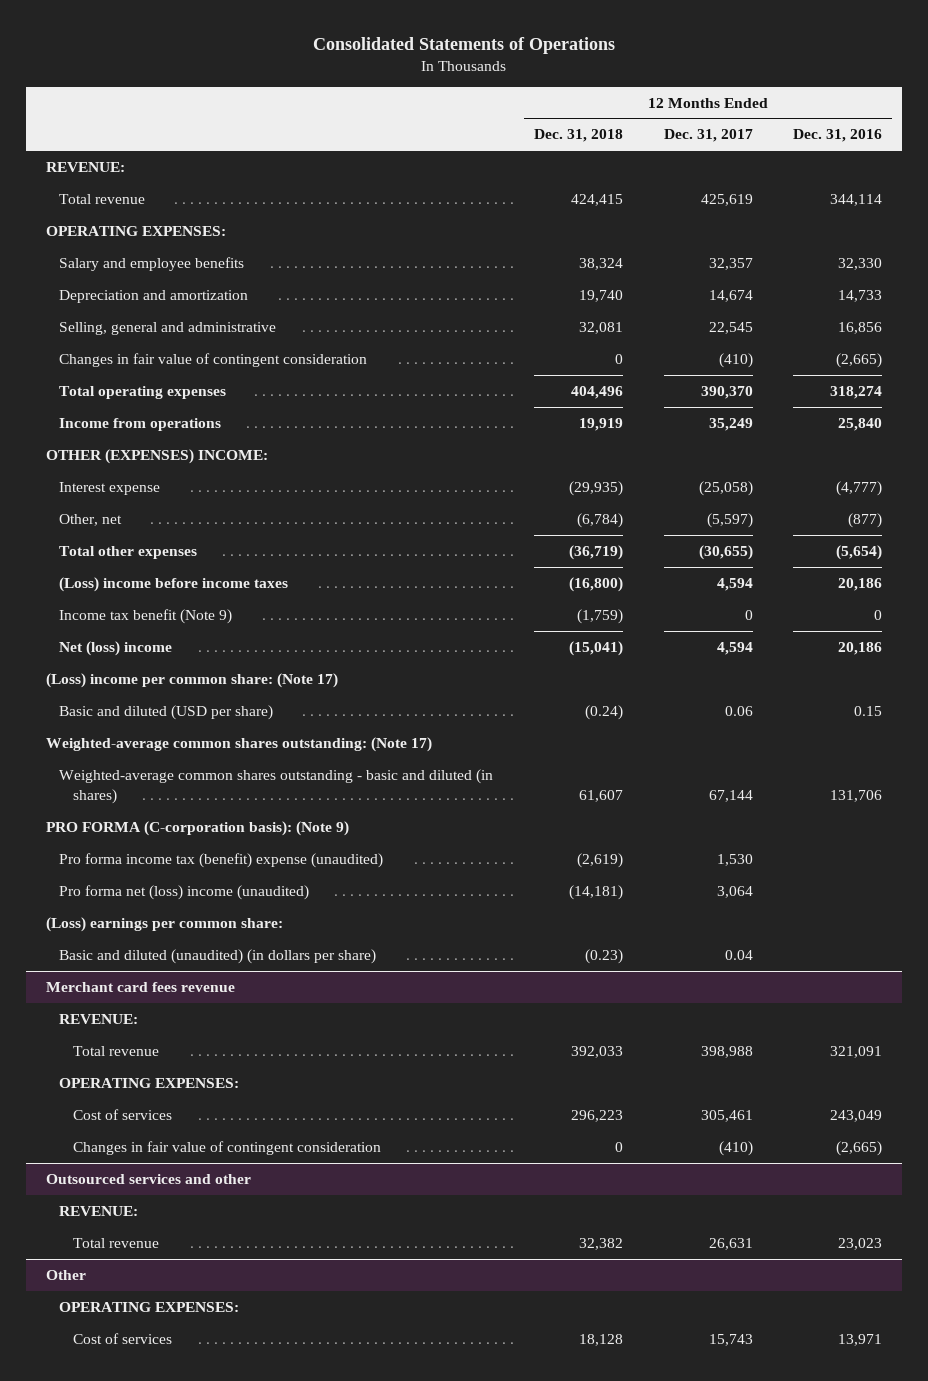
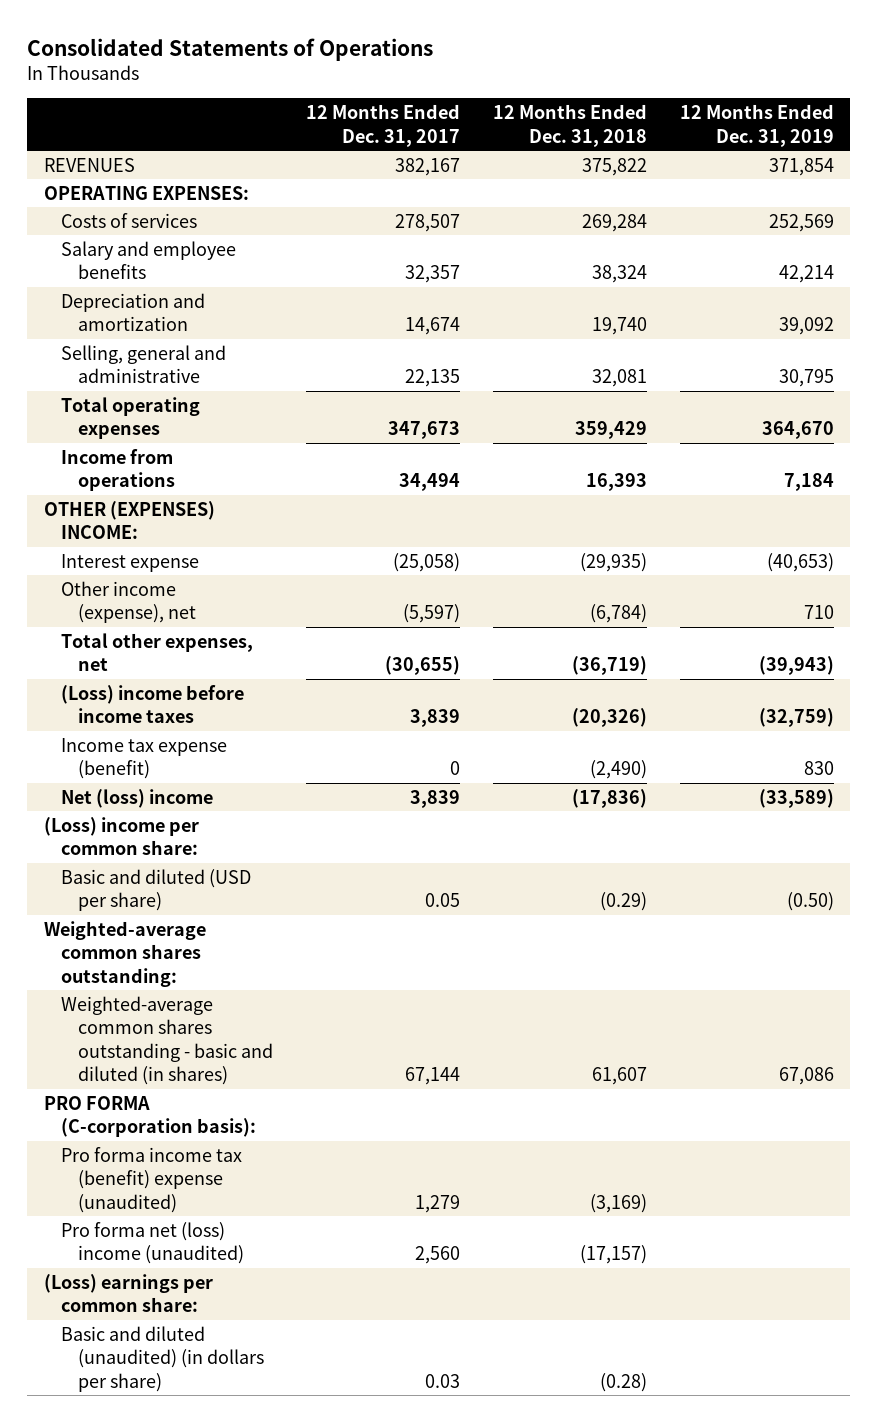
[793,129,883,143] Dec. 31, 2016 -> none
none -> [679,104,834,147] 12 Months Ended Dec. 31, 2019
[46,161,126,172] REVENUE: -> none
[59,193,146,204] Total revenue -> none
none -> [43,157,135,172] REVENUES
none -> [61,212,198,228] Costs of services
[59,352,368,367] Changes in fair value of contingent consideration -> none
[708,321,753,334] 22,545 -> [405,369,461,388] 22,135
[570,385,623,399] 404,496 -> [575,421,648,440] 359,429
[700,385,753,399] 390,370 -> [388,421,461,440] 347,673
[578,417,623,431] 19,919 -> [586,473,648,492] 16,393
[708,417,753,431] 35,249 -> [399,473,461,492] 34,494
[59,513,123,526] Other, net -> [61,580,197,624] Other income (expense), net
[59,545,198,559] Total other expenses -> [61,632,254,672] Total other expenses, net
[568,576,623,592] (16,800) -> [572,708,648,728] (20,326)
[716,577,753,591] 4,594 -> [410,709,461,728] 3,839
[59,608,233,624] Income tax benefit (Note 9) -> [61,737,228,780] Income tax expense (benefit)
[576,608,623,624] (1,759) -> [590,760,648,780] (2,490)
[568,640,623,656] (15,041) -> [572,788,648,808] (17,836)
[716,641,753,655] 4,594 -> [410,789,461,808] 3,839
[46,672,339,688] (Loss) income per common share: (Note 17) -> [43,816,199,856] (Loss) income per common share:
[584,704,623,720] (0.24) -> [600,892,648,912] (0.29)
[724,705,753,716] 0.06 -> [425,893,461,908] 0.05
[46,736,433,752] Weighted-average common shares outstanding: (Note 17) -> [43,920,206,987] Weighted-average common shares outstanding:
[46,820,350,836] PRO FORMA (C-corporation basis): (Note 9) -> [43,1095,257,1138] PRO FORMA (C-corporation basis):
[576,852,623,868] (2,619) -> [590,1193,648,1213] (3,169)
[716,853,753,866] 1,530 -> [415,1194,461,1213] 1,279
[568,884,623,900] (14,181) -> [580,1245,648,1265] (17,157)
[716,885,753,898] 3,064 -> [415,1246,461,1265] 2,560
[46,981,236,992] Merchant card fees revenue -> none
[59,1013,139,1024] REVENUE: -> none
[72,1045,159,1056] Total revenue -> none
[59,1077,240,1088] OPERATING EXPENSES: -> none
[72,1108,172,1120] Cost of services -> none
[72,1140,381,1155] Changes in fair value of contingent consideration -> none
[46,1173,252,1184] Outsourced services and other -> none
[59,1205,139,1216] REVENUE: -> none
[72,1237,159,1248] Total revenue -> none
[46,1269,87,1280] Other -> none
[59,1301,240,1312] OPERATING EXPENSES: -> none
[72,1332,172,1344] Cost of services -> none
[584,948,623,964] (0.23) -> [600,1372,648,1392] (0.28)
[724,949,753,960] 0.04 -> [425,1373,461,1388] 0.03

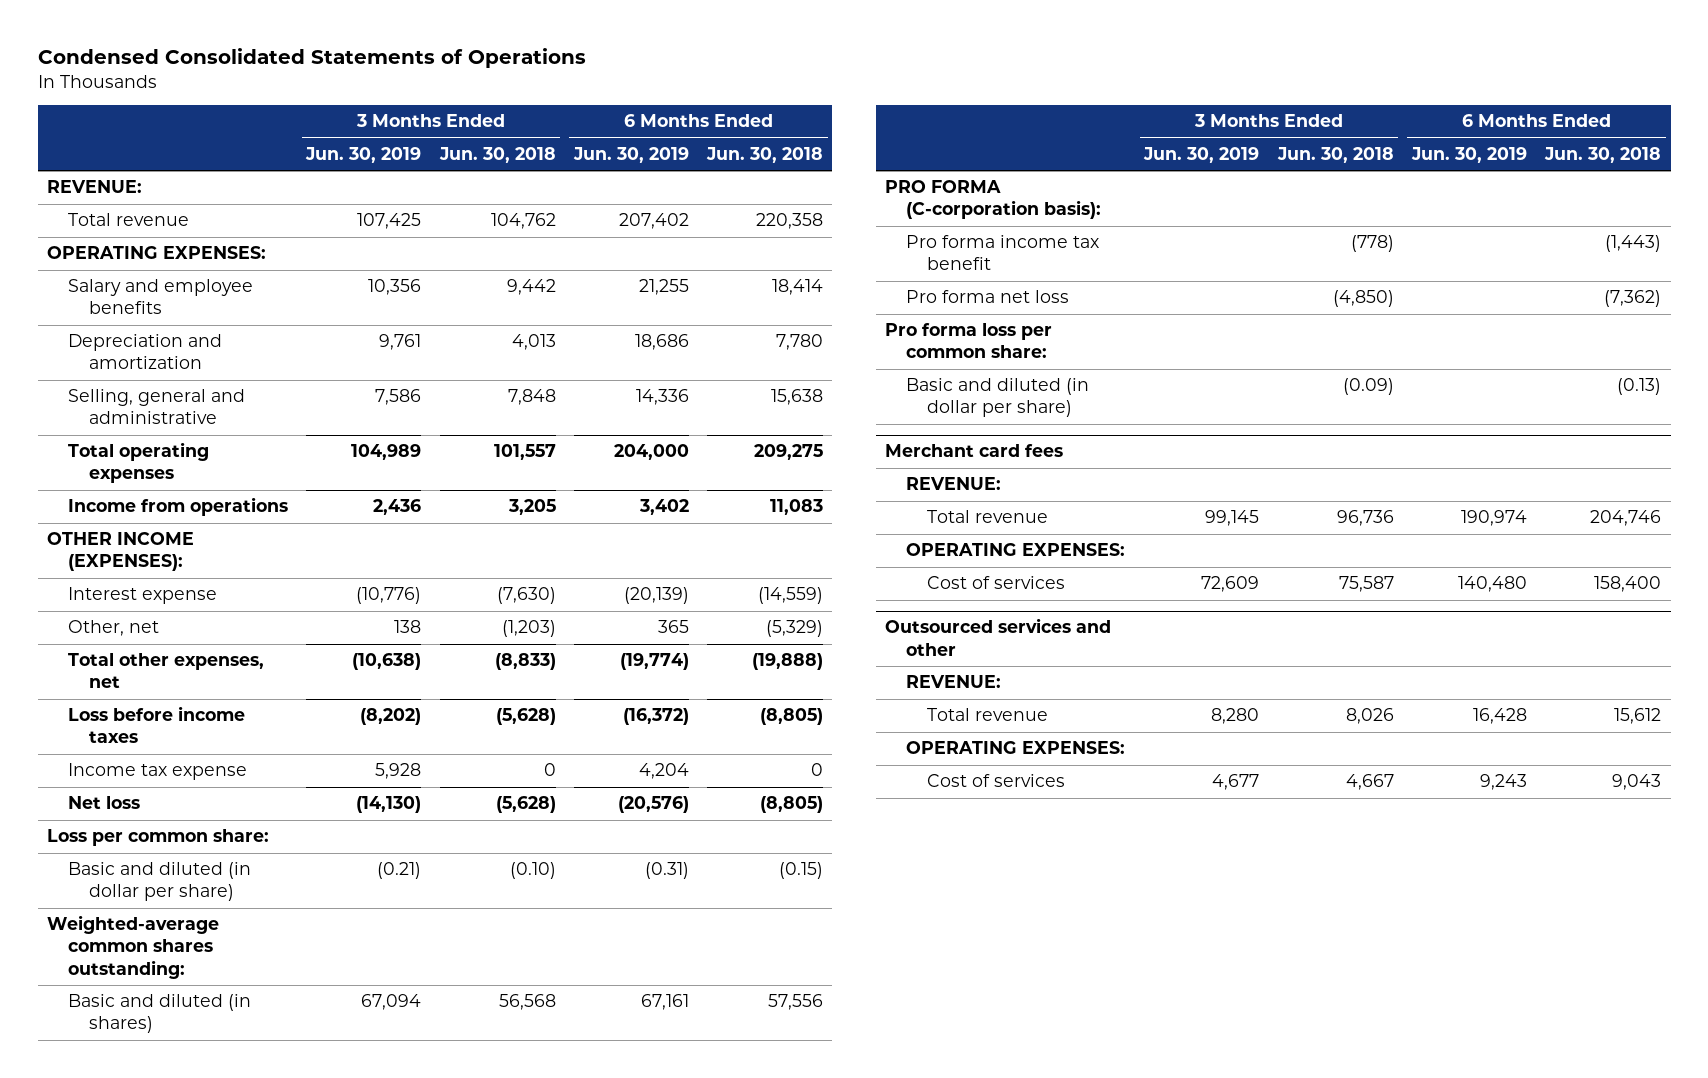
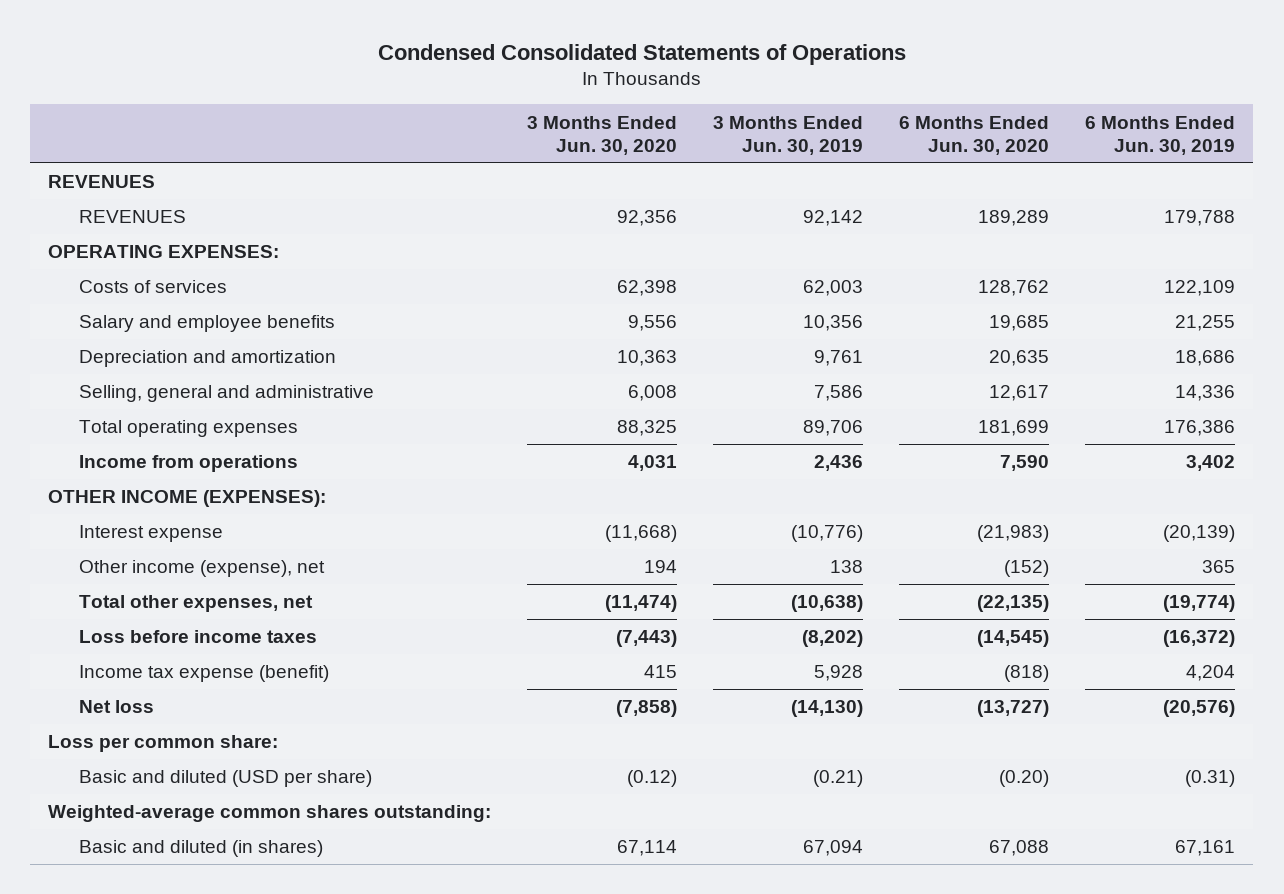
[438,146,556,163] Jun. 30, 2018 -> none
[706,146,824,163] Jun. 30, 2018 -> none
none -> [527,115,678,155] 3 Months Ended Jun. 30, 2020
none -> [899,115,1050,155] 6 Months Ended Jun. 30, 2020
[67,213,189,227] Total revenue -> none
[46,180,142,194] REVENUE: -> [48,175,156,189] REVENUES
none -> [78,210,186,224] REVENUES
none -> [78,280,227,294] Costs of services
[351,444,422,461] 104,989 -> [803,420,864,437] 89,706
[613,444,689,461] 204,000 -> [1164,420,1236,437] 176,386
[67,620,159,637] Other, net -> [78,560,325,578] Other income (expense), net
[67,763,247,781] Income tax expense -> [78,665,329,683] Income tax expense (benefit)
[67,862,251,902] Basic and diluted (in dollar per share) -> [78,770,372,788] Basic and diluted (USD per share)
[884,180,1102,220] PRO FORMA (C-corporation basis): -> none
[906,235,1100,271] Pro forma income tax benefit -> none
[906,290,1070,304] Pro forma net loss -> none
[884,323,1052,359] Pro forma loss per common share: -> none
[906,378,1090,418] Basic and diluted (in dollar per share) -> none
[884,444,1063,458] Merchant card fees -> none
[906,477,1002,491] REVENUE: -> none
[927,510,1049,524] Total revenue -> none
[906,543,1126,557] OPERATING EXPENSES: -> none
[927,576,1066,590] Cost of services -> none
[884,618,1111,656] Outsourced services and other -> none
[906,675,1002,689] REVENUE: -> none
[927,708,1049,722] Total revenue -> none
[906,741,1126,755] OPERATING EXPENSES: -> none
[927,774,1066,788] Cost of services -> none

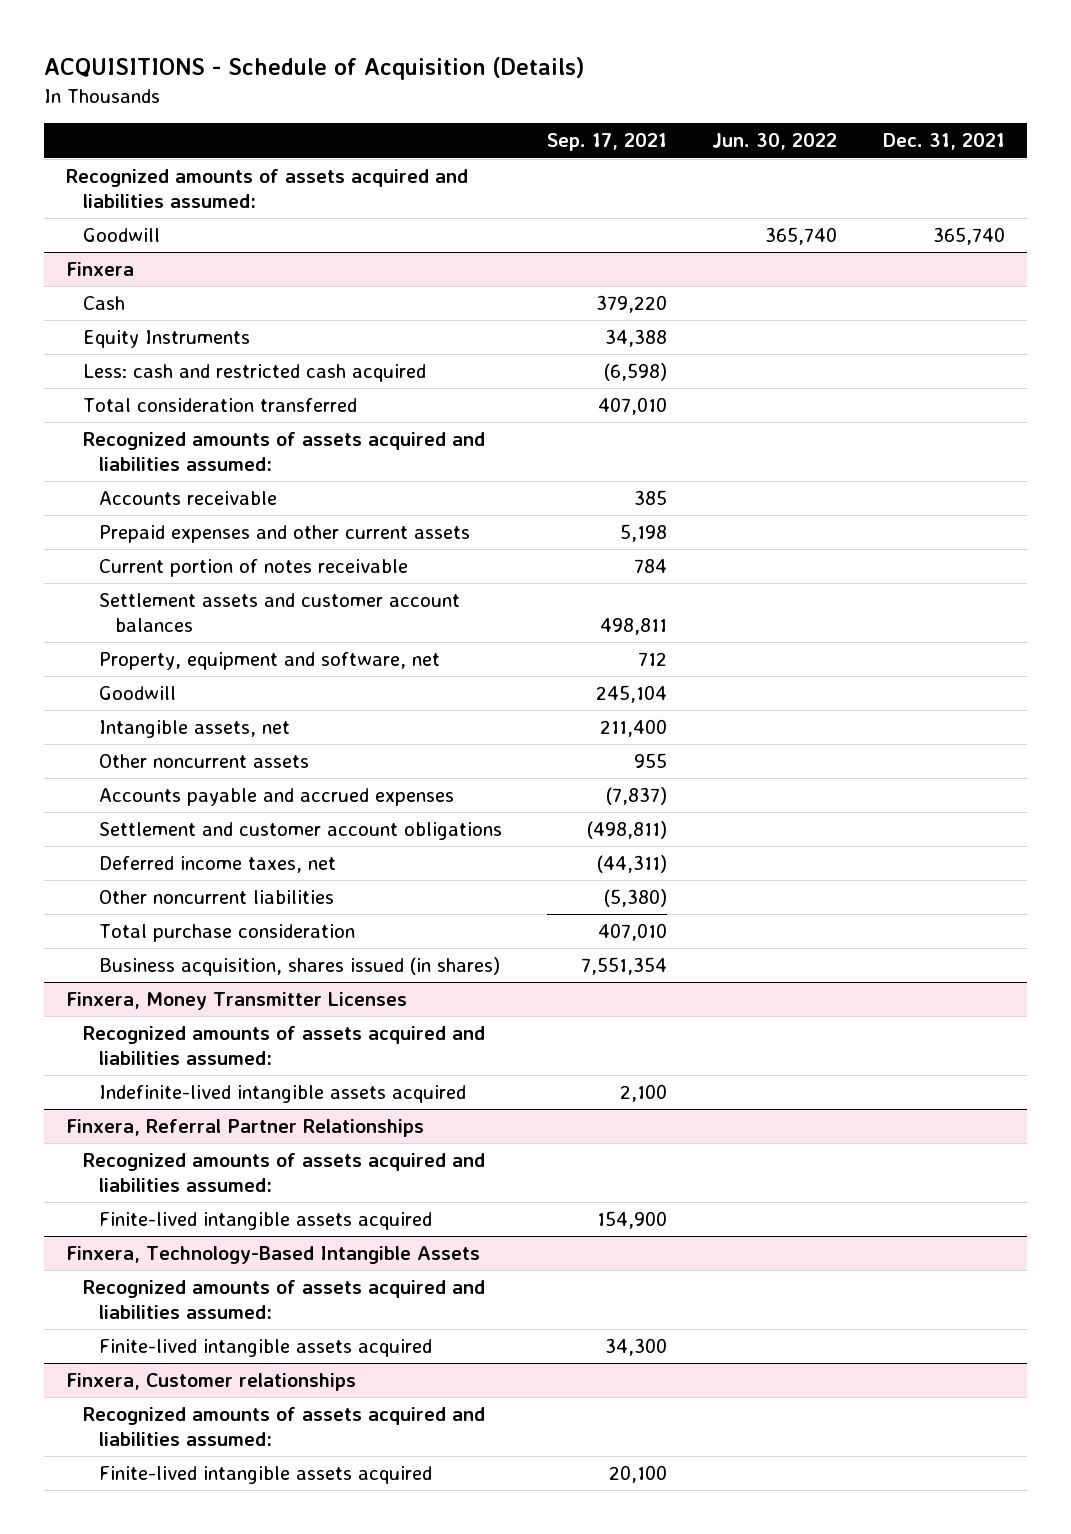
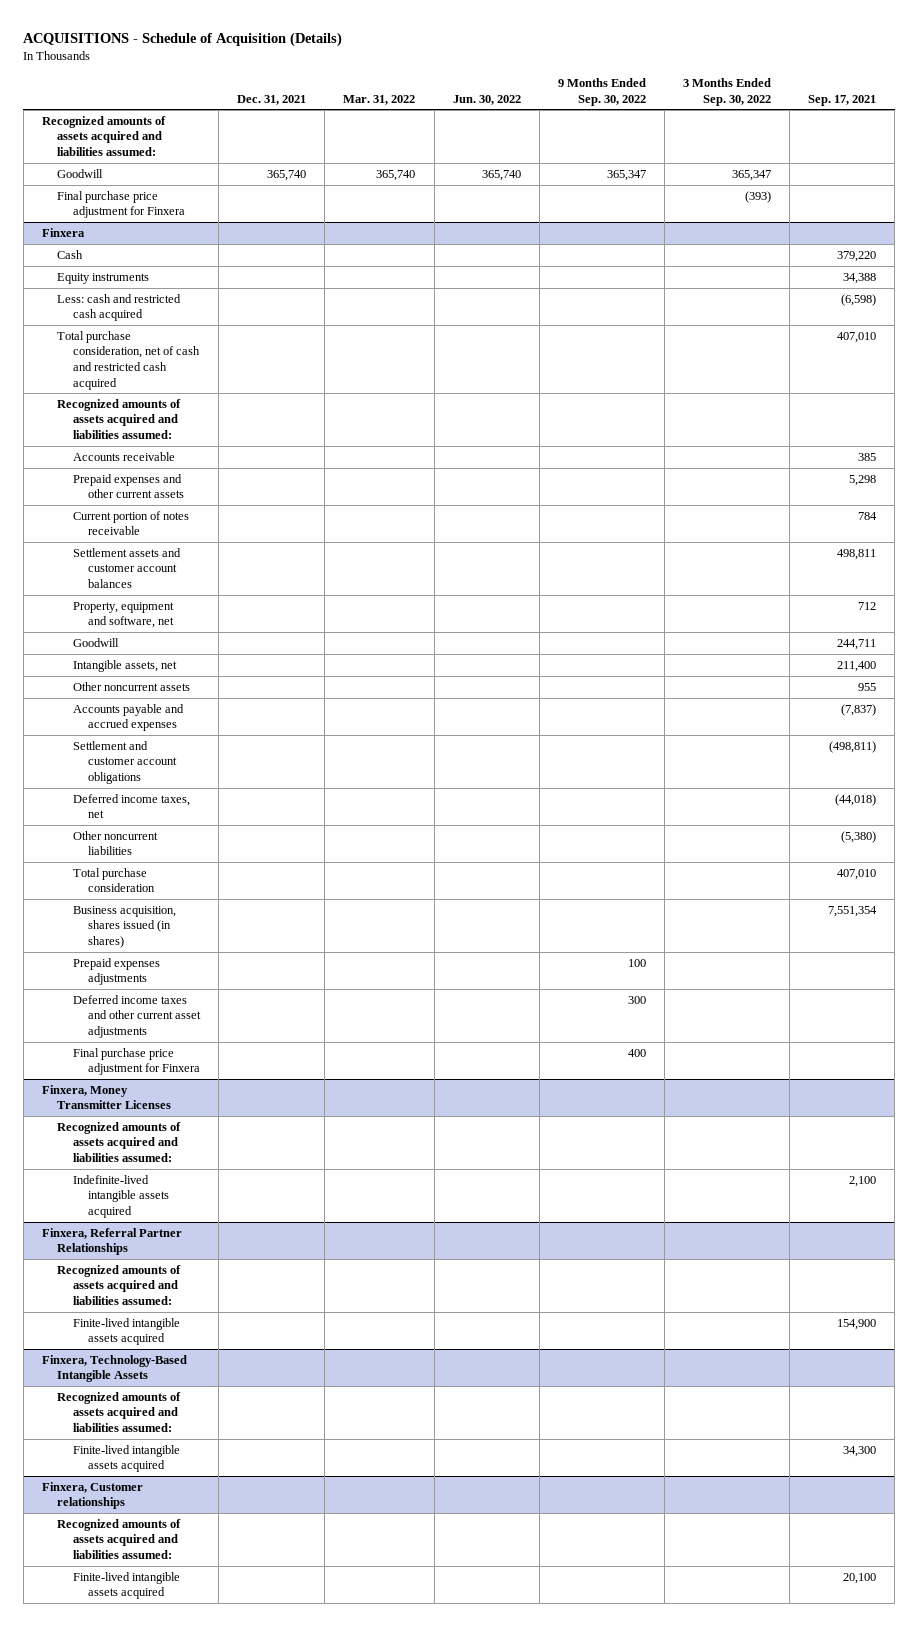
none -> [343,94,416,105] Mar. 31, 2022
none -> [557,78,646,106] 9 Months Ended Sep. 30, 2022
none -> [682,78,771,106] 3 Months Ended Sep. 30, 2022
none -> [57,190,185,219] Final purchase price adjustment for Finxera
[82,330,250,349] Equity Instruments -> [57,272,150,284] Equity instruments
[82,398,357,413] Total consideration transferred -> [57,330,200,390] Total purchase consideration, net of cash and restricted cash acquired
[620,524,668,543] 5,198 -> [849,474,877,486] 5,298
[596,685,668,704] 245,104 -> [837,638,877,650] 244,711
[597,855,668,874] (44,311) -> [835,793,877,806] (44,018)
none -> [72,957,160,986] Prepaid expenses adjustments
none -> [72,994,202,1039] Deferred income taxes and other current asset adjustments
none -> [72,1047,201,1076] Final purchase price adjustment for Finxera

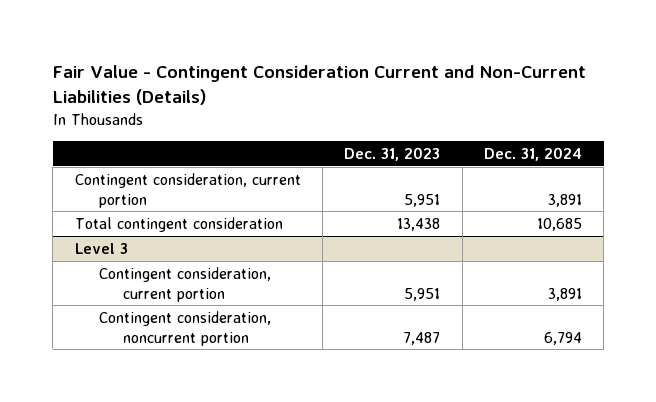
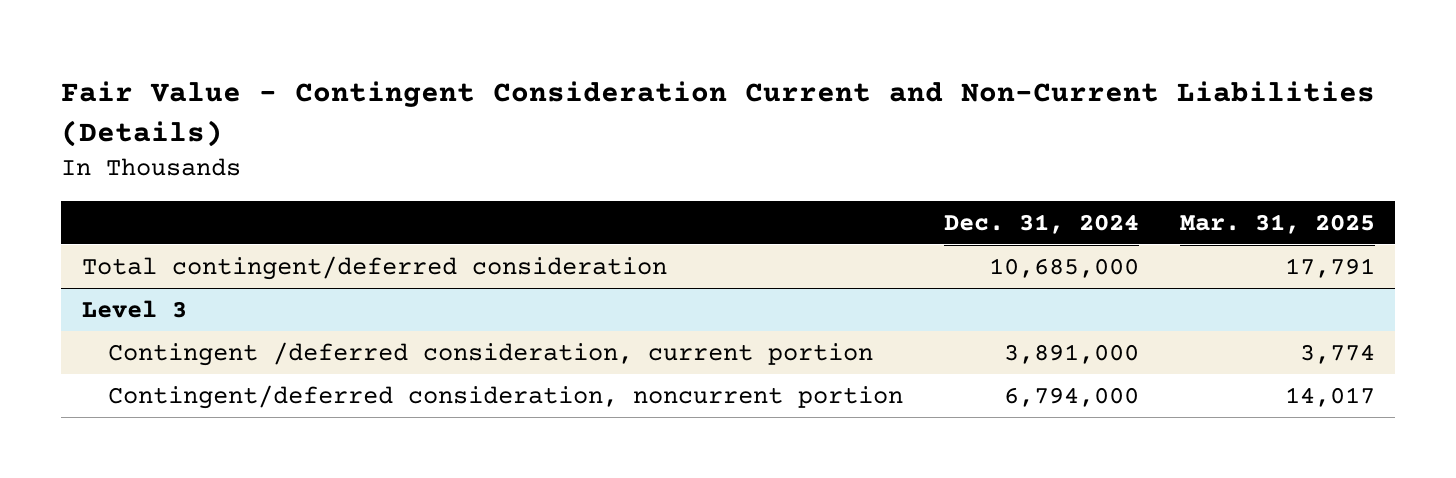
[344,146,441,161] Dec. 31, 2023 -> none
none -> [1179,213,1375,234] Mar. 31, 2025
[74,172,301,208] Contingent consideration, current portion -> none
[74,216,283,232] Total contingent consideration -> [81,255,667,280] Total contingent/deferred consideration
[536,217,582,231] 10,685 -> [988,257,1139,278] 10,685,000
[99,266,272,302] Contingent consideration, current portion -> [108,341,874,366] Contingent /deferred consideration, current portion
[547,287,582,301] 3,891 -> [1003,343,1139,364] 3,891,000
[99,310,272,346] Contingent consideration, noncurrent portion -> [108,384,904,409] Contingent/deferred consideration, noncurrent portion
[543,331,582,345] 6,794 -> [1003,386,1139,407] 6,794,000

